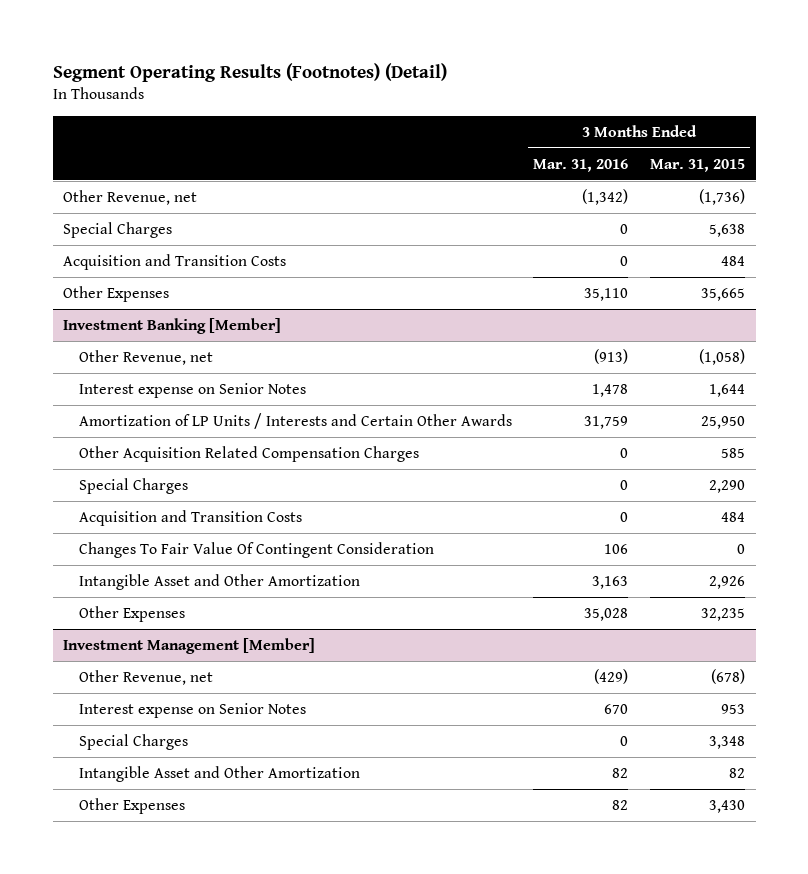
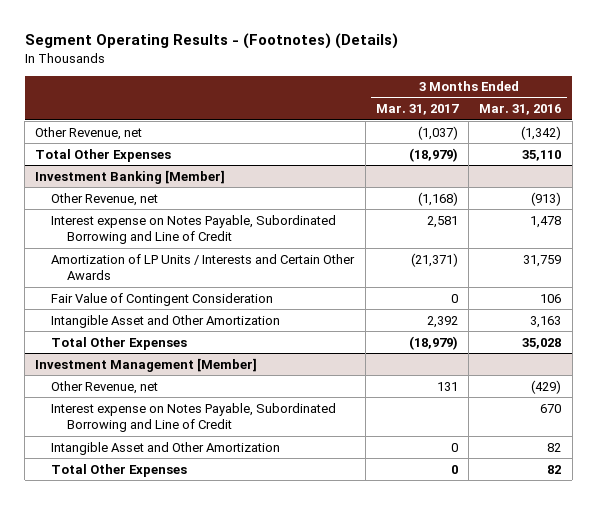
[52,62,447,82] Segment Operating Results (Footnotes) (Detail) -> [24,32,398,49] Segment Operating Results - (Footnotes) (Details)
[649,158,745,172] Mar. 31, 2015 -> none
none -> [375,104,459,116] Mar. 31, 2017
[63,222,173,239] Special Charges -> none
[63,254,287,271] Acquisition and Transition Costs -> none
[63,286,170,303] Other Expenses -> [35,148,172,162] Total Other Expenses
[78,383,306,399] Interest expense on Senior Notes -> [51,214,337,245] Interest expense on Notes Payable, Subordinated Borrowing and Line of Credit
[78,446,419,463] Other Acquisition Related Compensation Charges -> none
[78,478,188,495] Special Charges -> none
[78,510,302,527] Acquisition and Transition Costs -> none
[78,542,434,559] Changes To Fair Value Of Contingent Consideration -> [51,292,274,306] Fair Value of Contingent Consideration
[78,606,185,623] Other Expenses -> [51,336,188,350] Total Other Expenses
[78,703,306,719] Interest expense on Senior Notes -> none
[78,734,188,751] Special Charges -> none
none -> [51,402,337,433] Interest expense on Notes Payable, Subordinated Borrowing and Line of Credit
[78,798,185,815] Other Expenses -> [51,463,188,477] Total Other Expenses

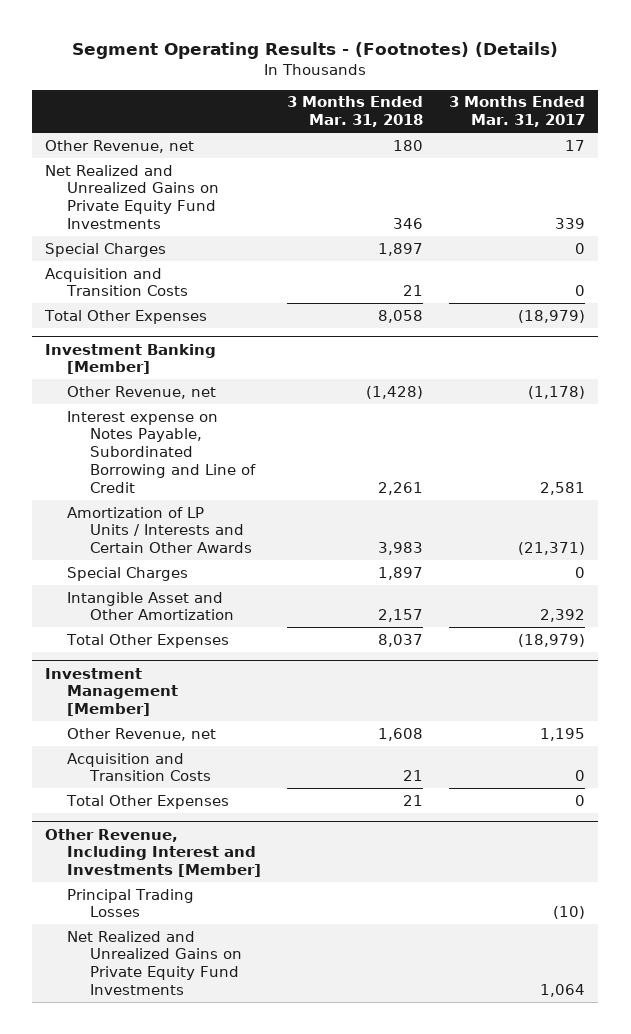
[479,104,562,116] Mar. 31, 2016 -> none
none -> [287,96,424,128] 3 Months Ended Mar. 31, 2018
[417,125,458,140] (1,037) -> [565,139,586,151] 17
none -> [45,164,220,229] Net Realized and Unrealized Gains on Private Equity Fund Investments
none -> [45,242,167,257] Special Charges
none -> [45,267,189,297] Acquisition and Transition Costs
[417,191,458,206] (1,168) -> [528,385,586,399] (1,178)
[51,292,274,306] Fair Value of Contingent Consideration -> none
none -> [67,566,189,581] Special Charges
[51,402,337,433] Interest expense on Notes Payable, Subordinated Borrowing and Line of Credit -> none
[51,441,281,455] Intangible Asset and Other Amortization -> none
[436,381,458,391] 131 -> [540,727,586,741] 1,195
none -> [67,752,211,782] Acquisition and Transition Costs
none -> [45,828,262,878] Other Revenue, Including Interest and Investments [Member]
none -> [67,888,195,918] Principal Trading Losses
none -> [67,930,242,995] Net Realized and Unrealized Gains on Private Equity Fund Investments

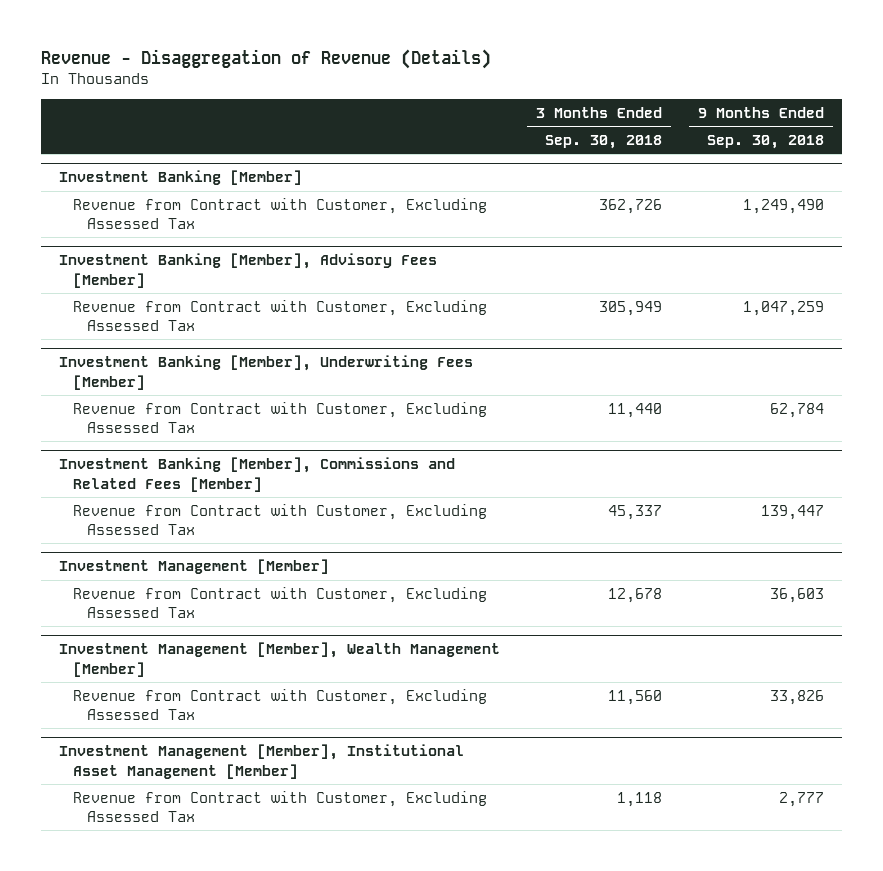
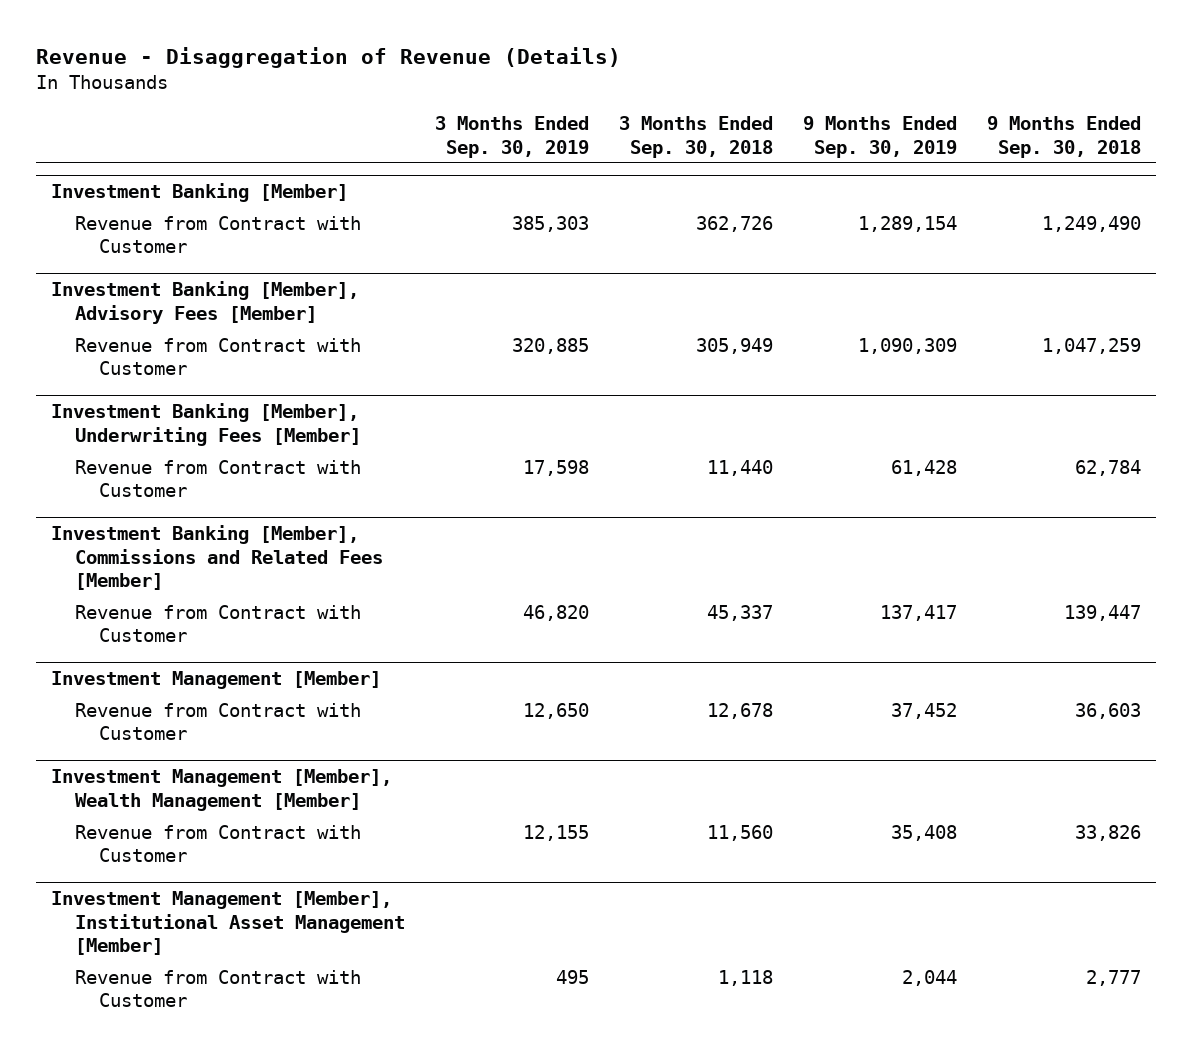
none -> [434,116,589,158] 3 Months Ended Sep. 30, 2019
none -> [802,116,957,158] 9 Months Ended Sep. 30, 2019
[73,197,488,229] Revenue from Contract with Customer, Excluding Assessed Tax -> [74,215,361,253] Revenue from Contract with Customer
[73,299,488,331] Revenue from Contract with Customer, Excluding Assessed Tax -> [74,337,361,375] Revenue from Contract with Customer
[73,401,488,433] Revenue from Contract with Customer, Excluding Assessed Tax -> [74,459,361,497] Revenue from Contract with Customer
[73,503,488,535] Revenue from Contract with Customer, Excluding Assessed Tax -> [74,604,361,642] Revenue from Contract with Customer
[73,586,488,618] Revenue from Contract with Customer, Excluding Assessed Tax -> [74,702,361,740] Revenue from Contract with Customer
[73,688,488,720] Revenue from Contract with Customer, Excluding Assessed Tax -> [74,824,361,862] Revenue from Contract with Customer
[73,790,488,822] Revenue from Contract with Customer, Excluding Assessed Tax -> [74,969,361,1007] Revenue from Contract with Customer

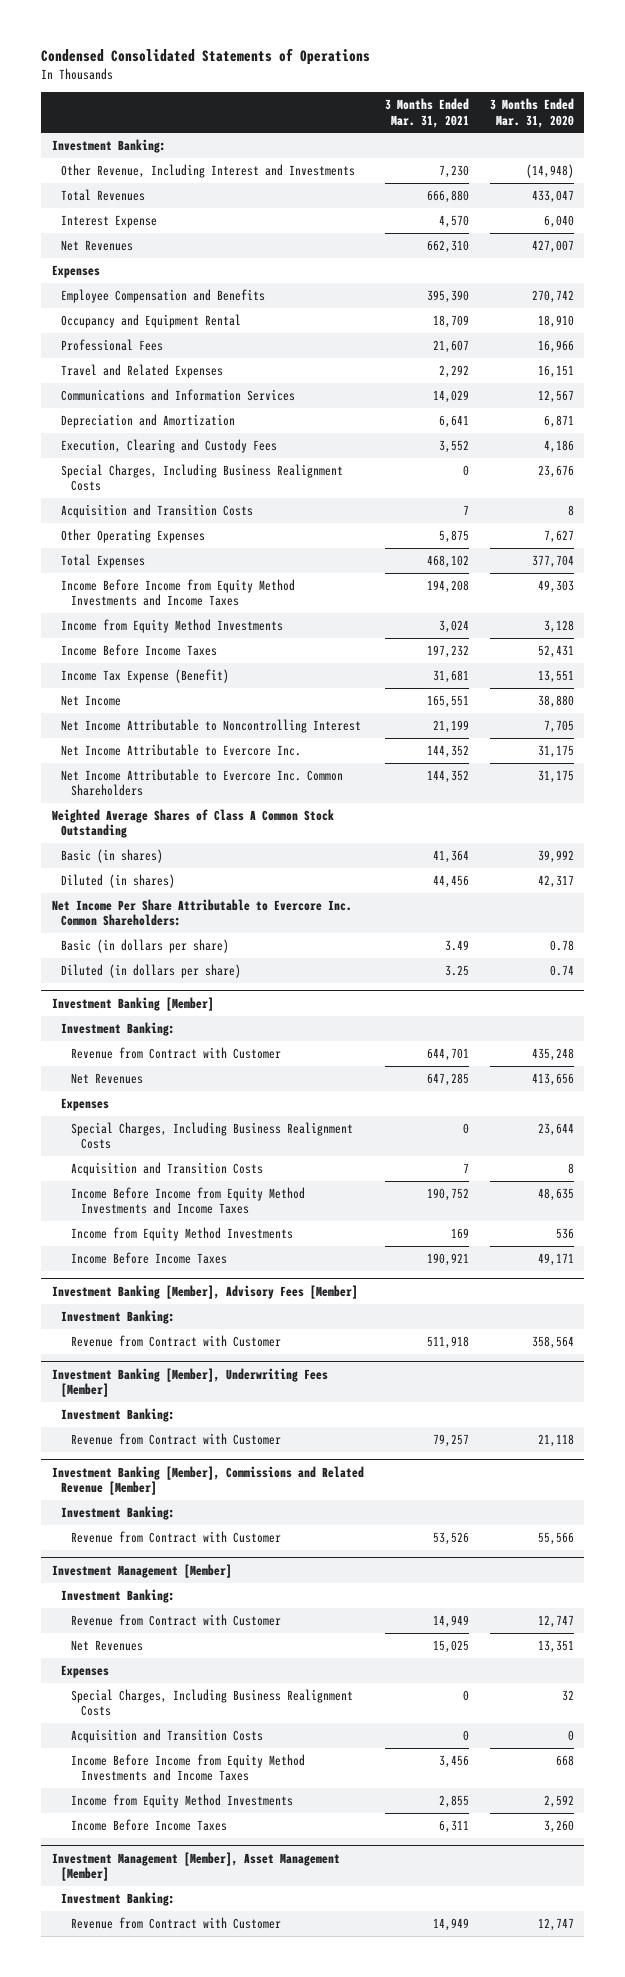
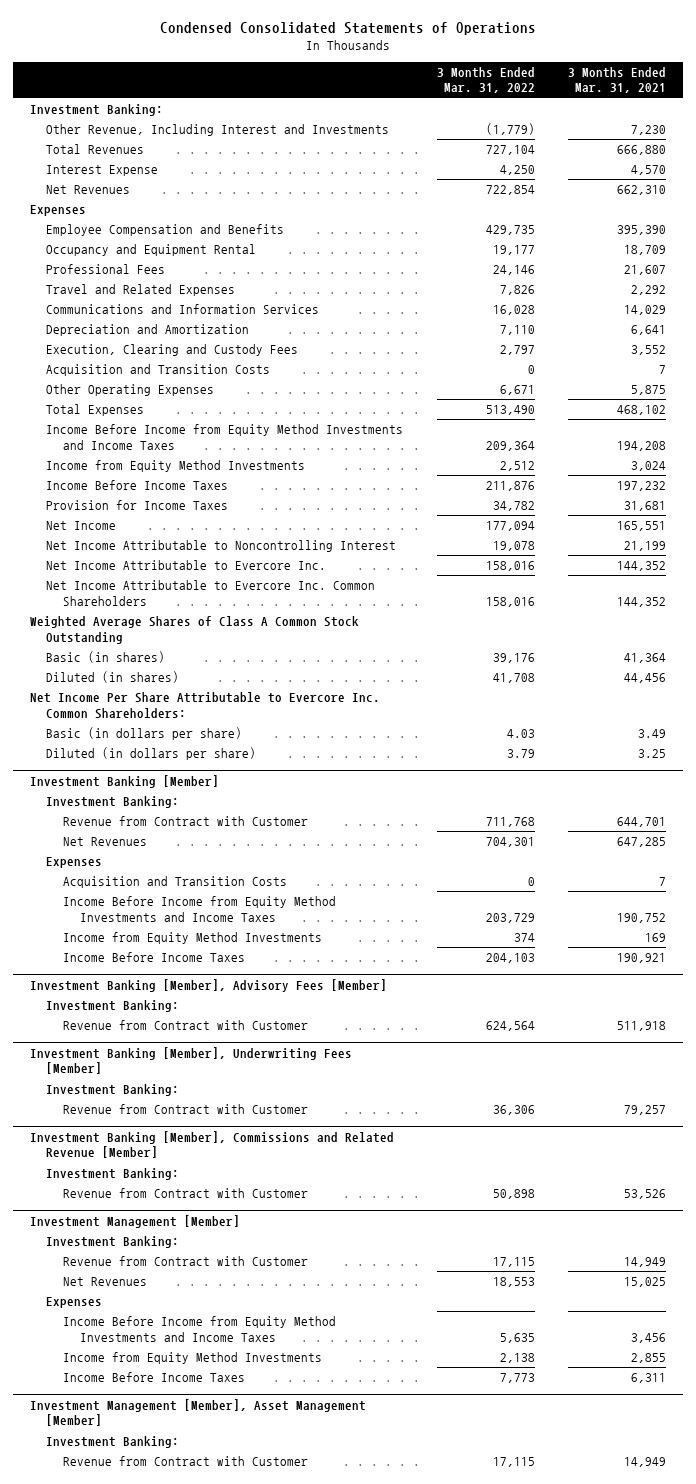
[489,98,574,128] 3 Months Ended Mar. 31, 2020 -> none
none -> [436,67,535,94] 3 Months Ended Mar. 31, 2022
[61,464,344,492] Special Charges, Including Business Realignment Costs -> none
[61,669,230,684] Income Tax Expense (Benefit) -> [46,500,229,511] Provision for Income Taxes
[71,1122,354,1150] Special Charges, Including Business Realignment Costs -> none
[71,1689,354,1717] Special Charges, Including Business Realignment Costs -> none
[71,1729,264,1744] Acquisition and Transition Costs -> none

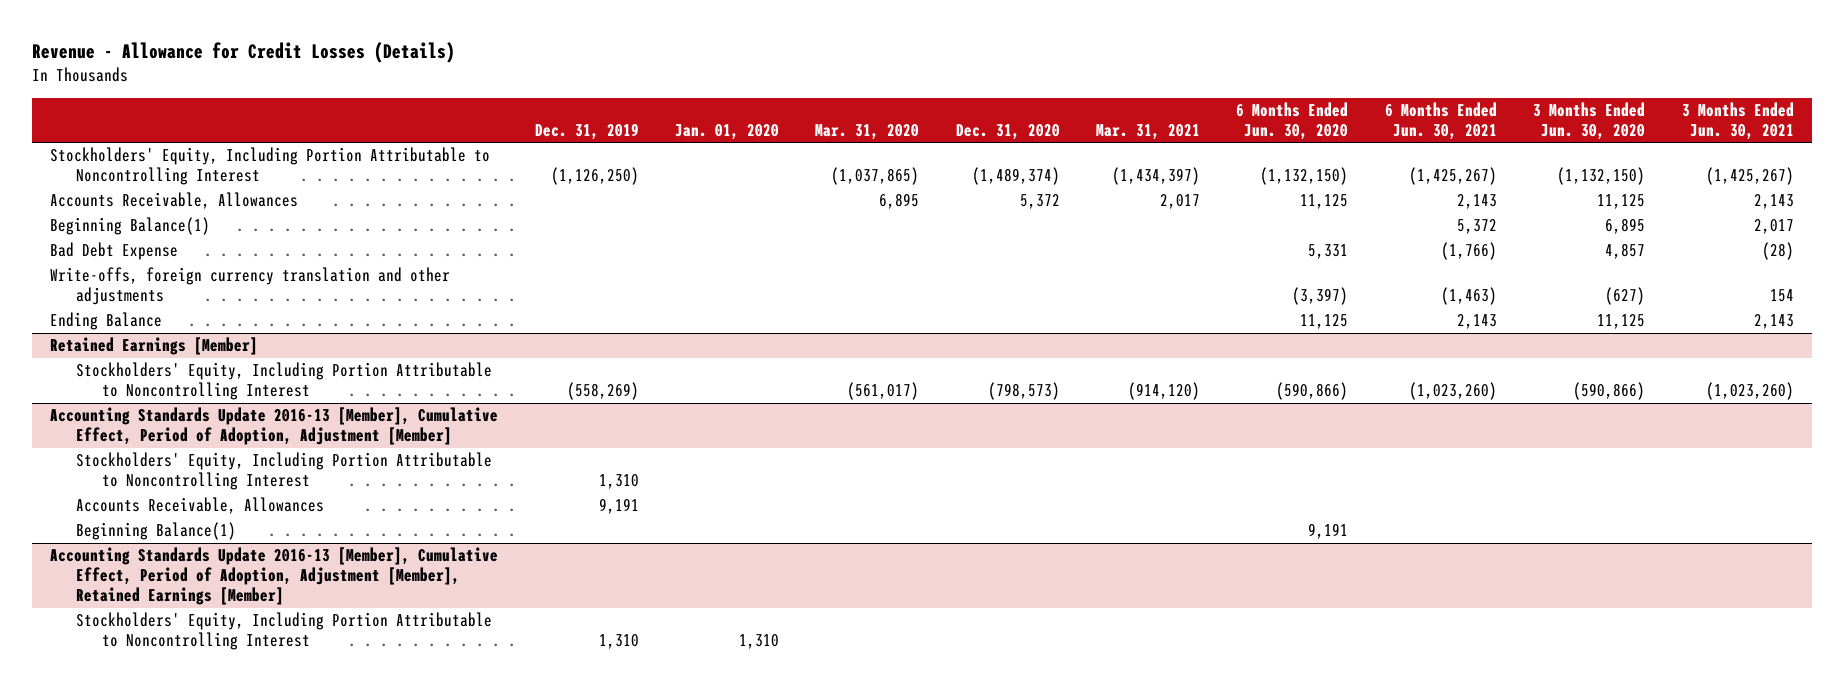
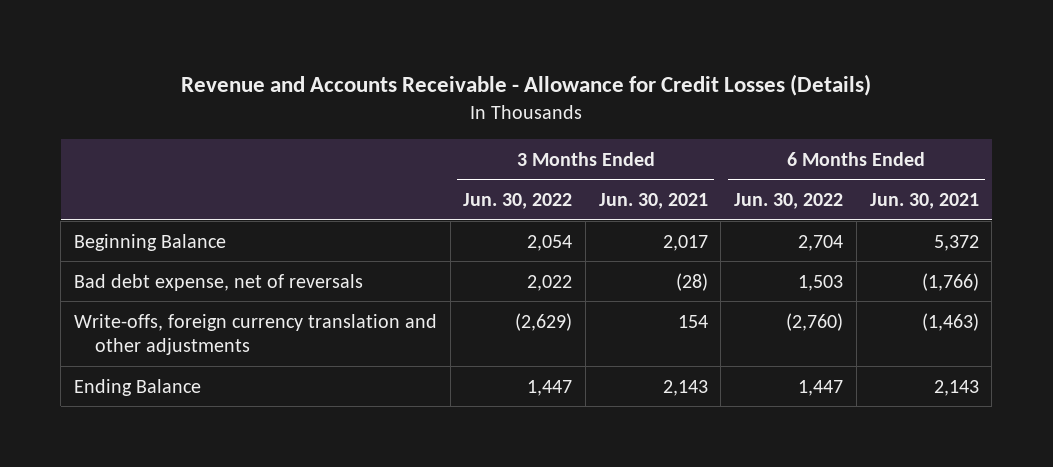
[32,42,456,64] Revenue - Allowance for Credit Losses (Details) -> [181,74,872,97] Revenue and Accounts Receivable - Allowance for Credit Losses (Details)
[534,123,639,141] Dec. 31, 2019 -> none
[674,124,779,141] Jan. 01, 2020 -> none
[815,124,920,141] Mar. 31, 2020 -> none
[955,124,1060,141] Dec. 31, 2020 -> none
[1096,124,1201,141] Mar. 31, 2021 -> none
[1236,102,1349,141] 6 Months Ended Jun. 30, 2020 -> none
[1533,102,1646,141] 3 Months Ended Jun. 30, 2020 -> none
none -> [463,193,573,210] Jun. 30, 2022
none -> [734,193,844,210] Jun. 30, 2022
[50,147,491,186] Stockholders' Equity, Including Portion Attributable to Noncontrolling Interest -> none
[50,192,299,210] Accounts Receivable, Allowances -> none
[50,217,211,236] Beginning Balance(1) -> [73,233,226,251] Beginning Balance
[50,242,179,261] Bad Debt Expense -> [73,273,363,291] Bad debt expense, net of reversals
[50,337,259,356] Retained Earnings [Member] -> none
[76,362,493,401] Stockholders' Equity, Including Portion Attributable to Noncontrolling Interest -> none
[50,407,499,446] Accounting Standards Update 2016-13 [Member], Cumulative Effect, Period of Adoption, Adjustment [Member] -> none
[76,452,493,491] Stockholders' Equity, Including Portion Attributable to Noncontrolling Interest -> none
[76,497,325,515] Accounts Receivable, Allowances -> none
[76,522,237,541] Beginning Balance(1) -> none
[50,547,499,606] Accounting Standards Update 2016-13 [Member], Cumulative Effect, Period of Adoption, Adjustment [Member], Retained Earnings [Member] -> none
[76,612,493,651] Stockholders' Equity, Including Portion Attributable to Noncontrolling Interest -> none

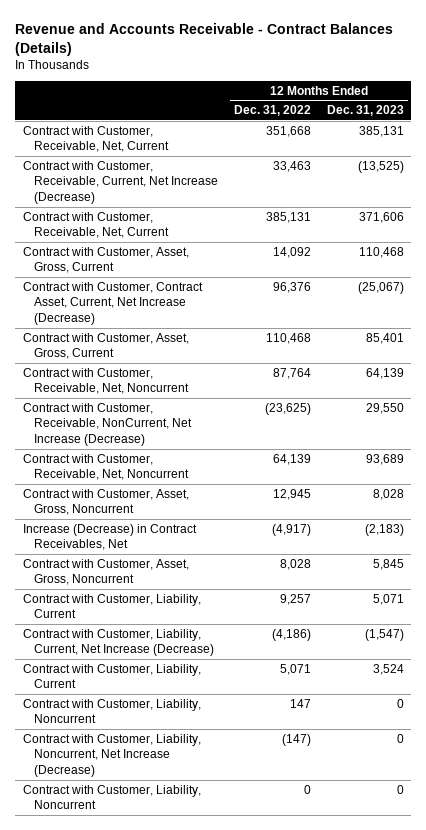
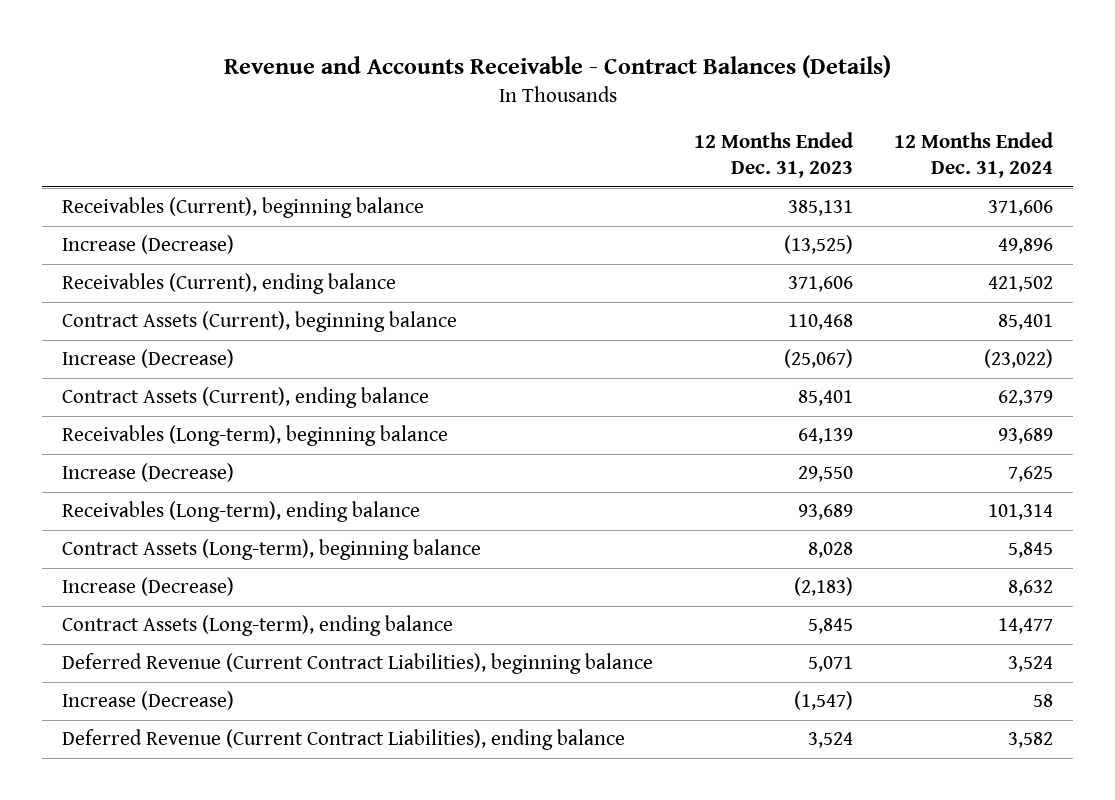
[233,105,311,117] Dec. 31, 2022 -> none
none -> [894,131,1054,179] 12 Months Ended Dec. 31, 2024
[22,698,201,724] Contract with Customer, Liability, Noncurrent -> none
[22,733,201,778] Contract with Customer, Liability, Noncurrent, Net Increase (Decrease) -> none
[22,784,201,810] Contract with Customer, Liability, Noncurrent -> none
[22,125,169,153] Contract with Customer, Receivable, Net, Current -> [62,197,425,219] Receivables (Current), beginning balance
[22,160,218,205] Contract with Customer, Receivable, Current, Net Increase (Decrease) -> [62,235,235,255] Increase (Decrease)
[22,211,169,239] Contract with Customer, Receivable, Net, Current -> [62,273,397,295] Receivables (Current), ending balance
[22,246,189,274] Contract with Customer, Asset, Gross, Current -> [62,311,458,333] Contract Assets (Current), beginning balance
[22,281,203,326] Contract with Customer, Contract Asset, Current, Net Increase (Decrease) -> [62,349,235,369] Increase (Decrease)
[22,332,189,360] Contract with Customer, Asset, Gross, Current -> [62,387,430,409] Contract Assets (Current), ending balance
[22,367,189,395] Contract with Customer, Receivable, Net, Noncurrent -> [62,425,449,447] Receivables (Long-term), beginning balance
[22,402,192,447] Contract with Customer, Receivable, NonCurrent, Net Increase (Decrease) -> [62,463,235,483] Increase (Decrease)
[22,453,189,481] Contract with Customer, Receivable, Net, Noncurrent -> [62,501,421,523] Receivables (Long-term), ending balance
[22,488,189,516] Contract with Customer, Asset, Gross, Noncurrent -> [62,539,482,561] Contract Assets (Long-term), beginning balance
[22,523,197,551] Increase (Decrease) in Contract Receivables, Net -> [62,577,235,597] Increase (Decrease)
[22,558,189,586] Contract with Customer, Asset, Gross, Noncurrent -> [62,615,454,637] Contract Assets (Long-term), ending balance
[22,593,201,619] Contract with Customer, Liability, Current -> [62,653,654,675] Deferred Revenue (Current Contract Liabilities), beginning balance
[22,628,214,657] Contract with Customer, Liability, Current, Net Increase (Decrease) -> [62,691,235,711] Increase (Decrease)
[22,663,201,689] Contract with Customer, Liability, Current -> [62,729,626,751] Deferred Revenue (Current Contract Liabilities), ending balance

